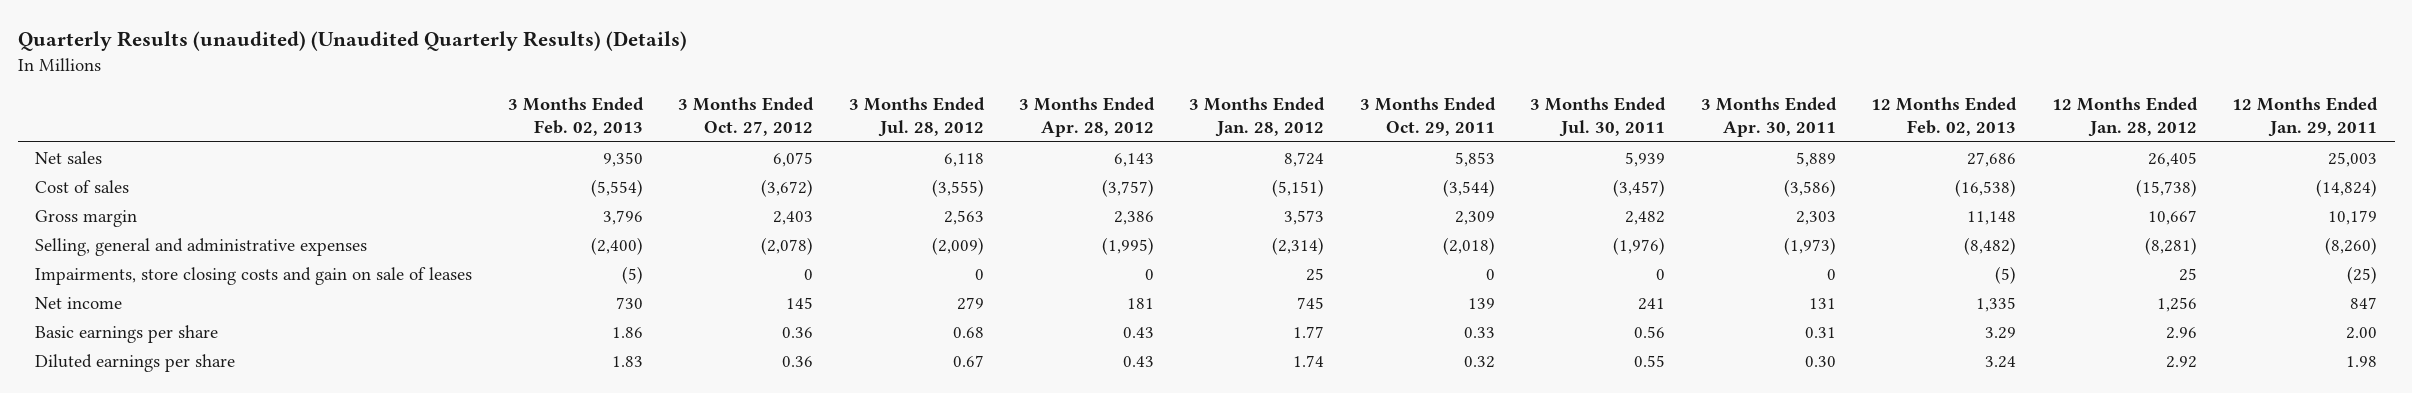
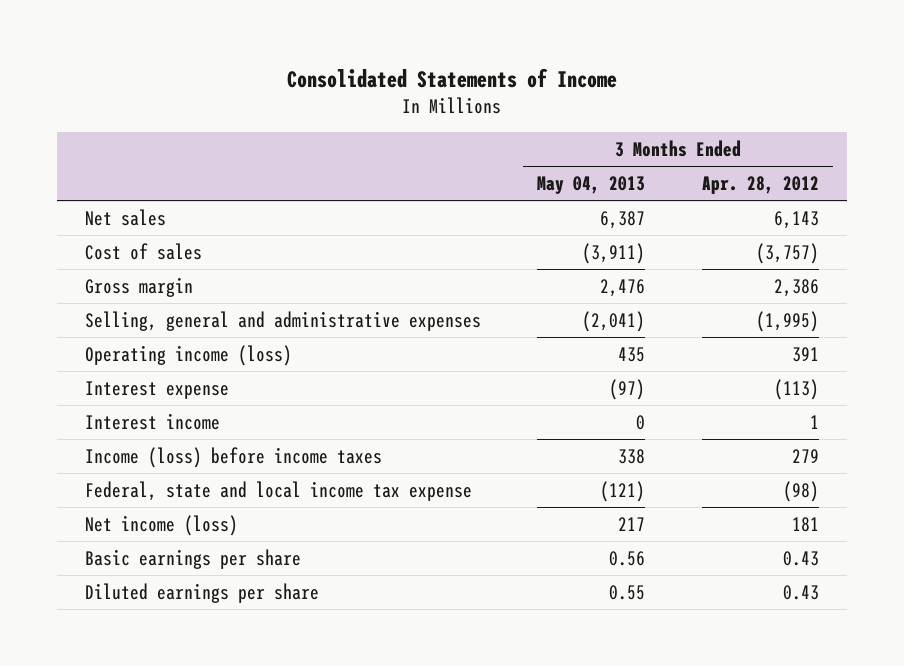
[17,31,687,52] Quarterly Results (unaudited) (Unaudited Quarterly Results) (Details) -> [286,67,617,88] Consolidated Statements of Income
[507,96,644,137] 3 Months Ended Feb. 02, 2013 -> none
[678,96,815,137] 3 Months Ended Oct. 27, 2012 -> none
[848,96,985,138] 3 Months Ended Jul. 28, 2012 -> none
[1189,96,1326,138] 3 Months Ended Jan. 28, 2012 -> none
[1359,96,1496,137] 3 Months Ended Oct. 29, 2011 -> none
[1530,96,1667,138] 3 Months Ended Jul. 30, 2011 -> none
[1700,96,1837,138] 3 Months Ended Apr. 30, 2011 -> none
[1871,96,2018,137] 12 Months Ended Feb. 02, 2013 -> none
[2051,96,2198,138] 12 Months Ended Jan. 28, 2012 -> none
[2231,96,2378,138] 12 Months Ended Jan. 29, 2011 -> none
none -> [537,175,646,194] May 04, 2013
[35,266,473,285] Impairments, store closing costs and gain on sale of leases -> none
none -> [84,344,292,366] Operating income (loss)
none -> [84,380,229,399] Interest expense
none -> [84,412,220,430] Interest income
none -> [84,446,382,468] Income (loss) before income taxes
none -> [84,480,472,501] Federal, state and local income tax expense
[35,296,123,309] Net income -> [84,514,238,536] Net income (loss)

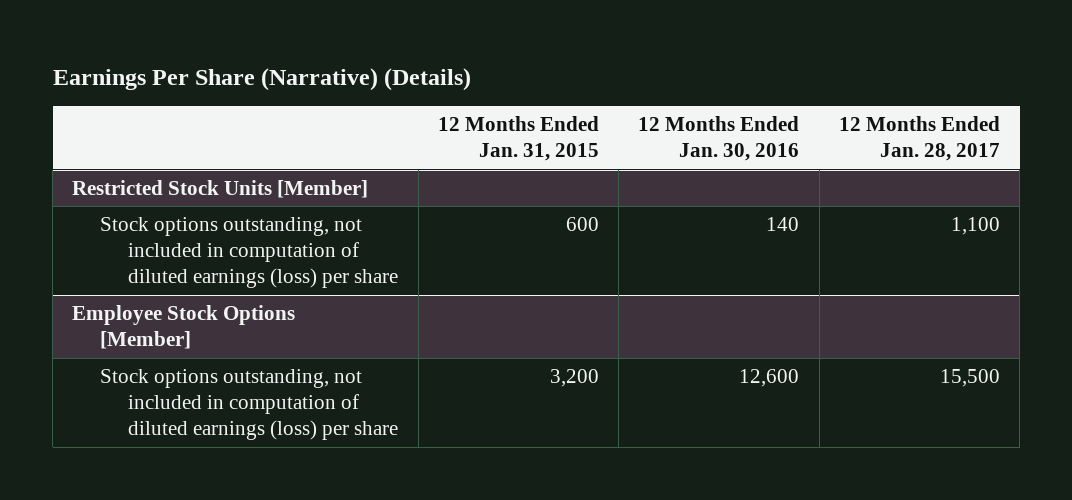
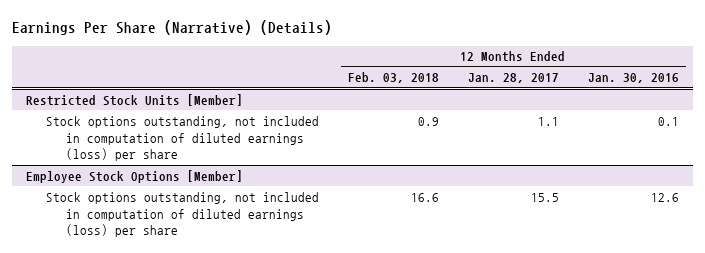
[437,116,599,162] 12 Months Ended Jan. 31, 2015 -> none
none -> [347,72,439,84] Feb. 03, 2018
[766,216,800,231] 140 -> [657,116,679,126] 0.1
[950,216,1000,235] 1,100 -> [537,116,559,126] 1.1
[739,368,800,387] 12,600 -> [650,192,679,202] 12.6
[939,368,1000,387] 15,500 -> [530,192,559,202] 15.5

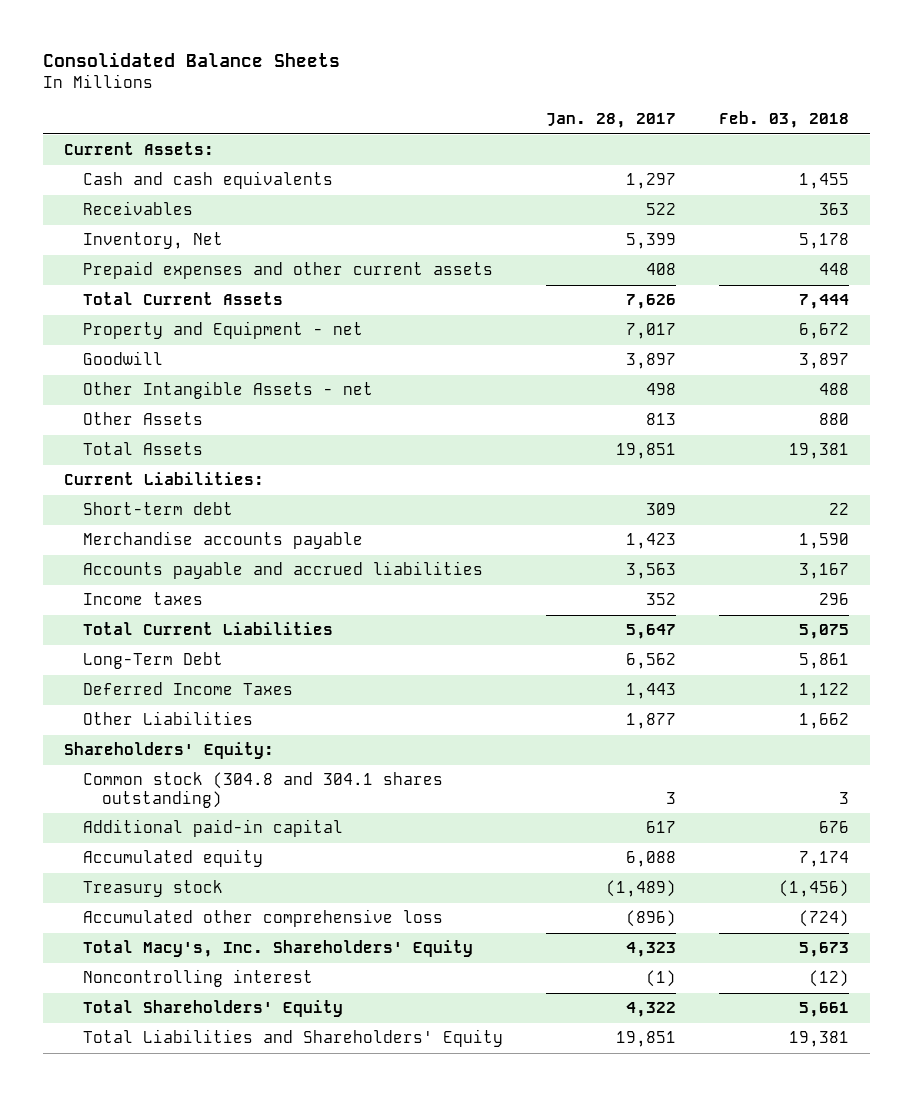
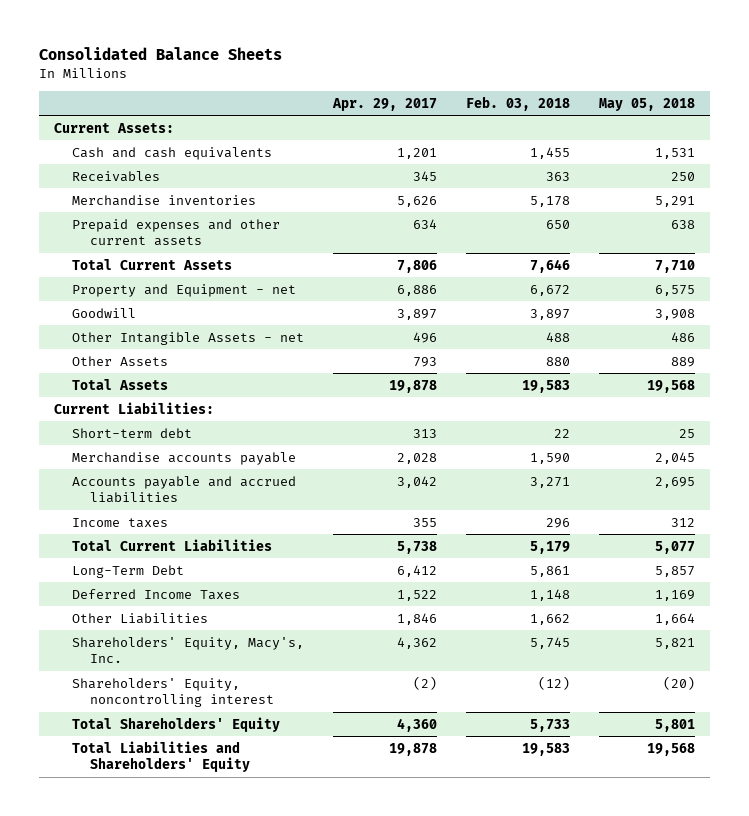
[546,113,677,129] Jan. 28, 2017 -> none
none -> [332,97,438,111] Apr. 29, 2017
none -> [599,97,696,111] May 05, 2018
[83,232,224,250] Inventory, Net -> [72,194,257,206] Merchandise inventories
[818,263,849,276] 448 -> [546,219,571,229] 650
[798,294,849,310] 7,444 -> [530,258,571,273] 7,646
[788,443,849,460] 19,381 -> [522,379,571,393] 19,583
[798,563,849,580] 3,167 -> [530,476,571,488] 3,271
[798,624,849,640] 5,075 -> [530,540,571,554] 5,179
[798,683,849,700] 1,122 -> [530,588,571,601] 1,148
[64,742,275,760] Shareholders' Equity: -> none
[83,772,444,808] Common stock (304.8 and 304.1 shares outstanding) -> none
[83,819,344,838] Additional paid-in capital -> none
[83,849,264,868] Accumulated equity -> none
[83,880,224,898] Treasury stock -> none
[83,909,444,928] Accumulated other comprehensive loss -> none
[83,940,474,958] Total Macy's, Inc. Shareholders' Equity -> [72,636,305,664] Shareholders' Equity, Macy's, Inc.
[798,942,849,958] 5,673 -> [530,636,571,649] 5,745
[83,969,314,988] Noncontrolling interest -> [72,677,275,708] Shareholders' Equity, noncontrolling interest
[798,1002,849,1018] 5,661 -> [530,718,571,732] 5,733
[788,1031,849,1048] 19,381 -> [522,742,571,756] 19,583

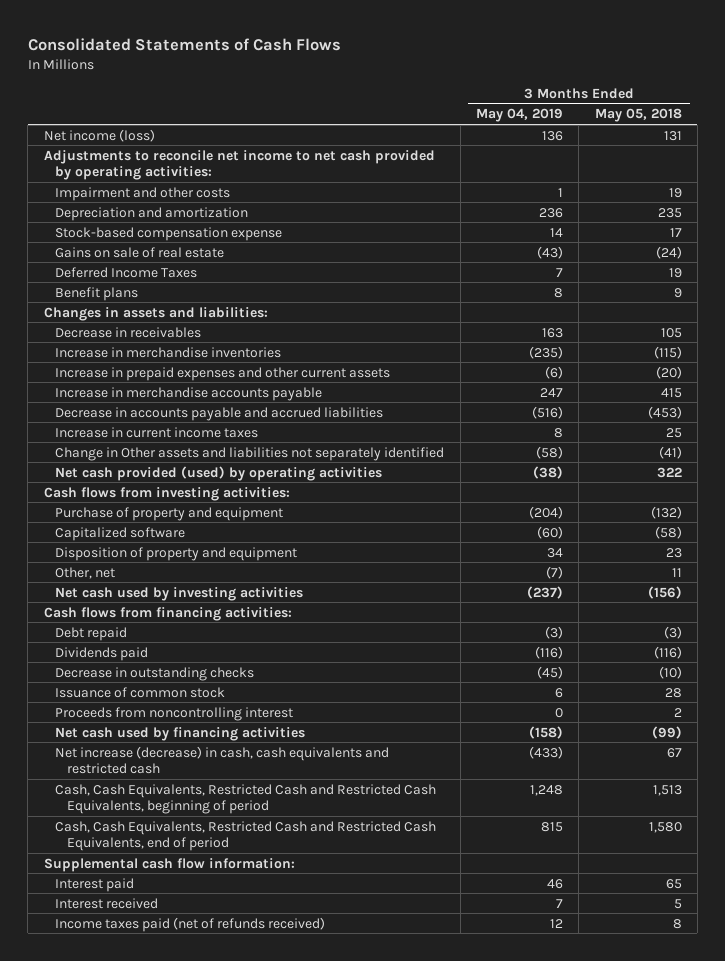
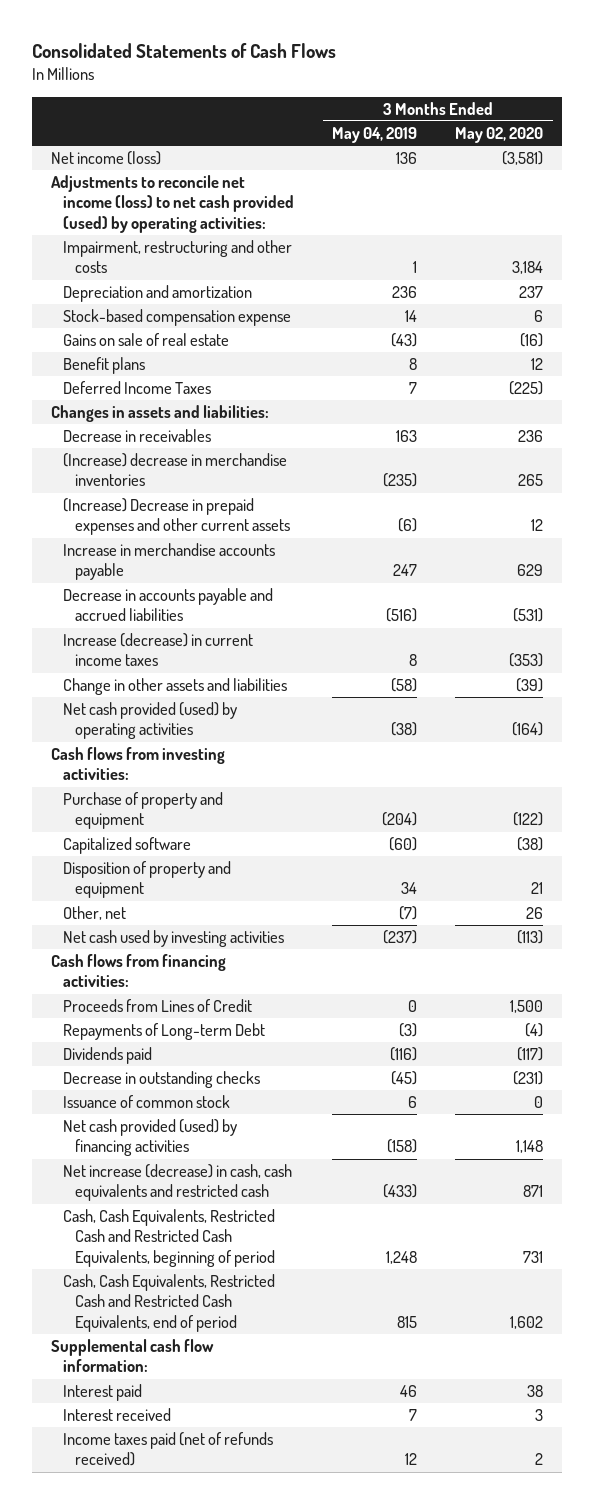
[594,108,682,123] May 05, 2018 -> none
none -> [455,127,544,144] May 02, 2020
[43,149,435,180] Adjustments to reconcile net income to net cash provided by operating activities: -> [51,175,295,233] Adjustments to reconcile net income (loss) to net cash provided (used) by operating activities:
[55,186,231,201] Impairment and other costs -> [63,240,293,274] Impairment, restructuring and other costs
[55,266,198,278] Deferred Income Taxes -> [63,381,212,395] Deferred Income Taxes
[55,346,282,358] Increase in merchandise inventories -> [63,453,288,487] (Increase) decrease in merchandise inventories
[55,366,391,381] Increase in prepaid expenses and other current assets -> [63,498,291,536] (Increase) Decrease in prepaid expenses and other current assets
[55,426,259,438] Increase in current income taxes -> [63,633,254,667] Increase (decrease) in current income taxes
[55,446,445,461] Change in Other assets and liabilities not separately identified -> [63,678,288,696] Change in other assets and liabilities
[55,626,128,641] Debt repaid -> none
none -> [63,999,253,1013] Proceeds from Lines of Credit
none -> [63,1023,266,1041] Repayments of Long-term Debt
[55,706,294,721] Proceeds from noncontrolling interest -> none
[55,726,306,741] Net cash used by financing activities -> [63,1119,238,1157] Net cash provided (used) by financing activities

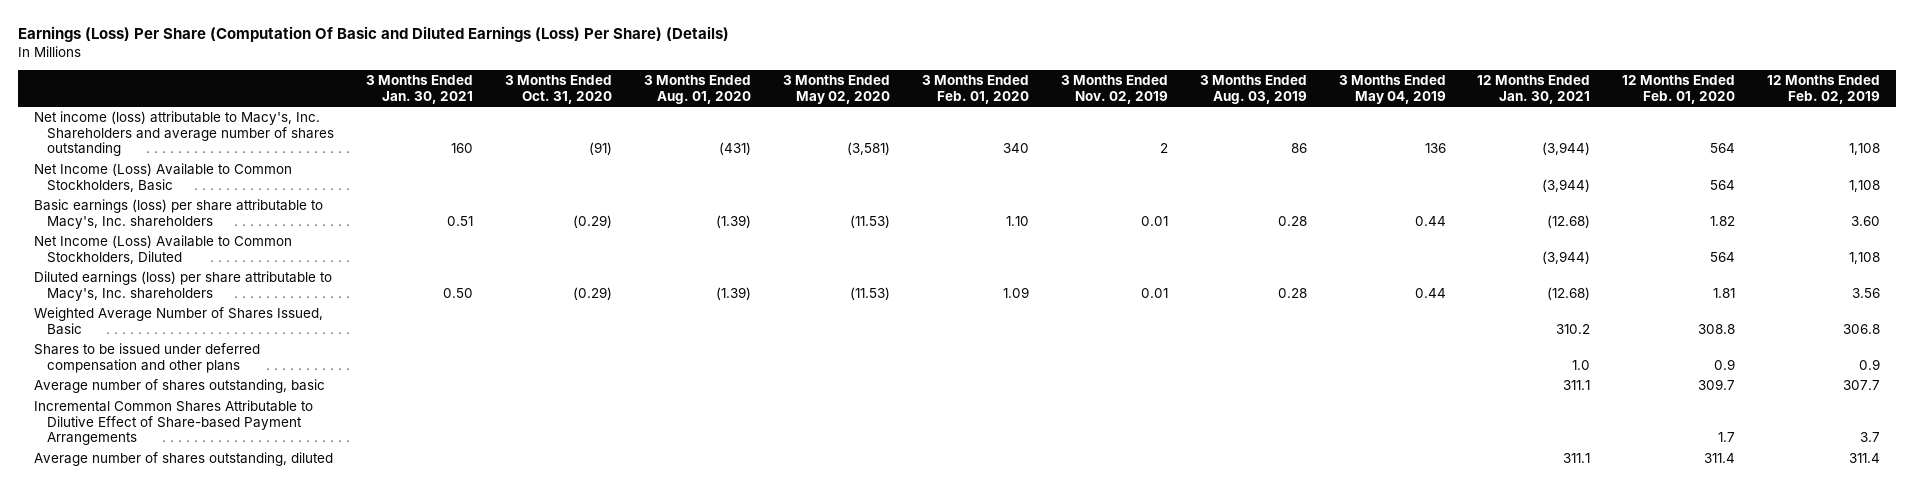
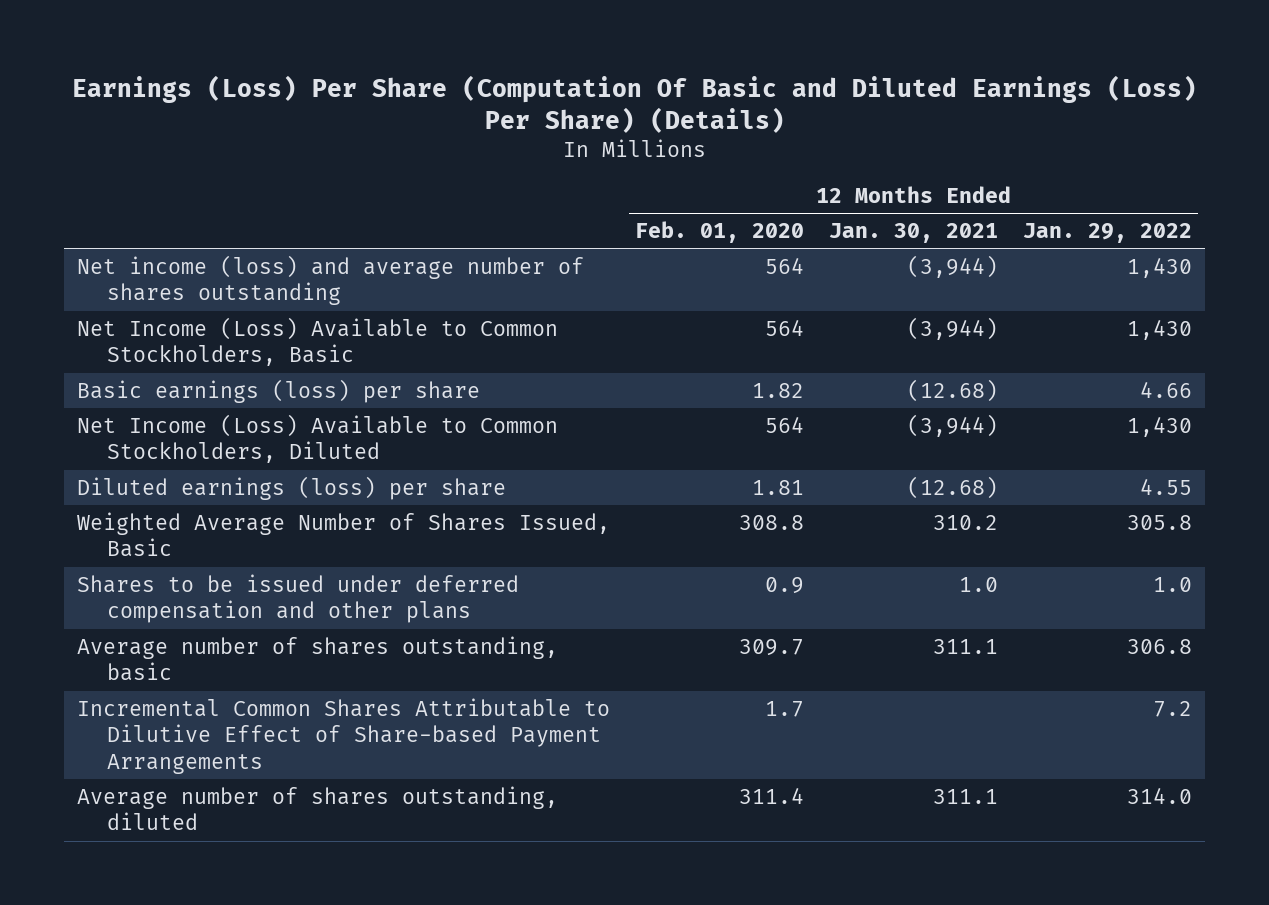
[366,75,474,104] 3 Months Ended Jan. 30, 2021 -> none
[505,75,613,104] 3 Months Ended Oct. 31, 2020 -> none
[644,75,752,104] 3 Months Ended Aug. 01, 2020 -> none
[782,75,890,104] 3 Months Ended May 02, 2020 -> none
[921,75,1029,104] 3 Months Ended Feb. 01, 2020 -> none
[1060,75,1168,104] 3 Months Ended Nov. 02, 2019 -> none
[1199,75,1307,104] 3 Months Ended Aug. 03, 2019 -> none
[1338,75,1446,104] 3 Months Ended May 04, 2019 -> none
[1767,75,1881,104] 12 Months Ended Feb. 02, 2019 -> none
none -> [1023,222,1193,243] Jan. 29, 2022
[34,111,335,157] Net income (loss) attributable to Macy's, Inc. Shareholders and average number of shares outstanding -> [76,254,584,306] Net income (loss) and average number of shares outstanding
[34,199,324,229] Basic earnings (loss) per share attributable to Macy's, Inc. shareholders -> [76,378,480,403] Basic earnings (loss) per share
[34,271,333,301] Diluted earnings (loss) per share attributable to Macy's, Inc. shareholders -> [76,475,506,500] Diluted earnings (loss) per share

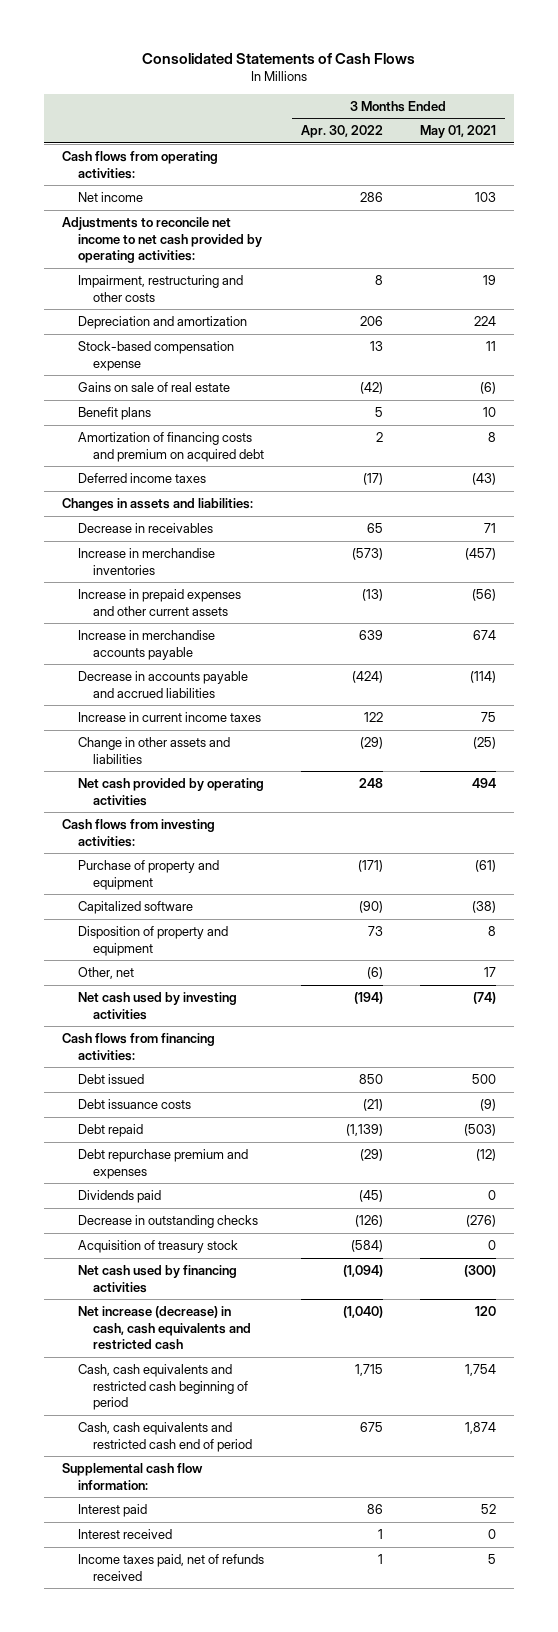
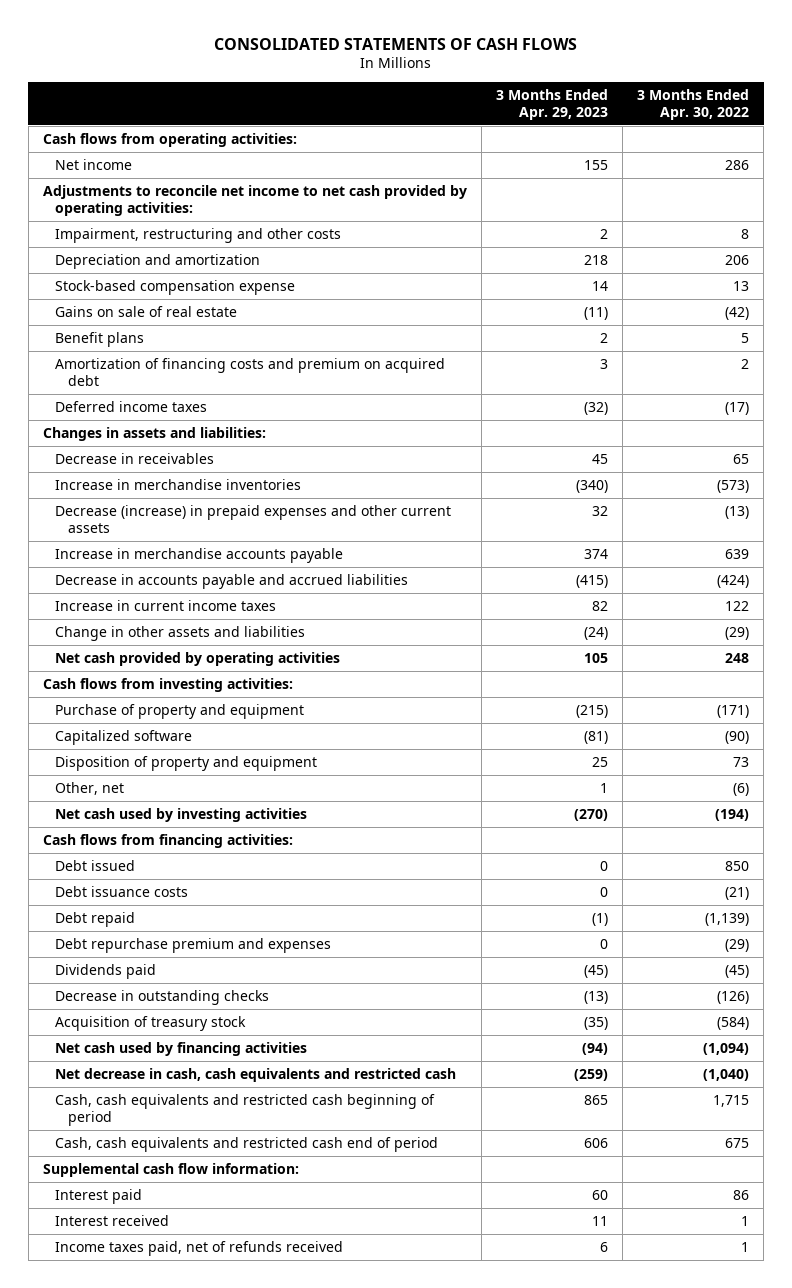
[142,52,416,64] Consolidated Statements of Cash Flows -> [213,37,577,50] CONSOLIDATED STATEMENTS OF CASH FLOWS
[419,125,496,139] May 01, 2021 -> none
none -> [495,88,608,120] 3 Months Ended Apr. 29, 2023
[77,588,241,616] Increase in prepaid expenses and other current assets -> [55,504,452,533] Decrease (increase) in prepaid expenses and other current assets
[77,1305,251,1351] Net increase (decrease) in cash, cash equivalents and restricted cash -> [55,1067,457,1082] Net decrease in cash, cash equivalents and restricted cash

